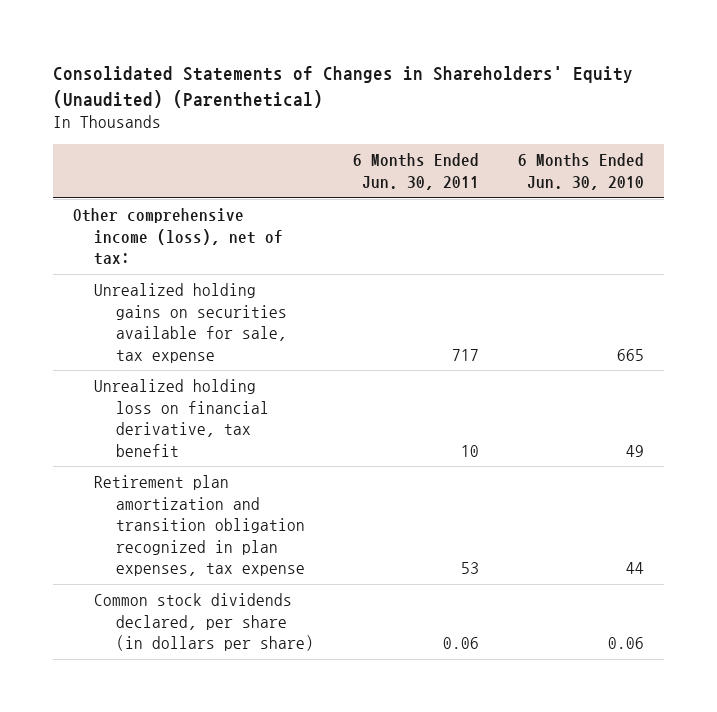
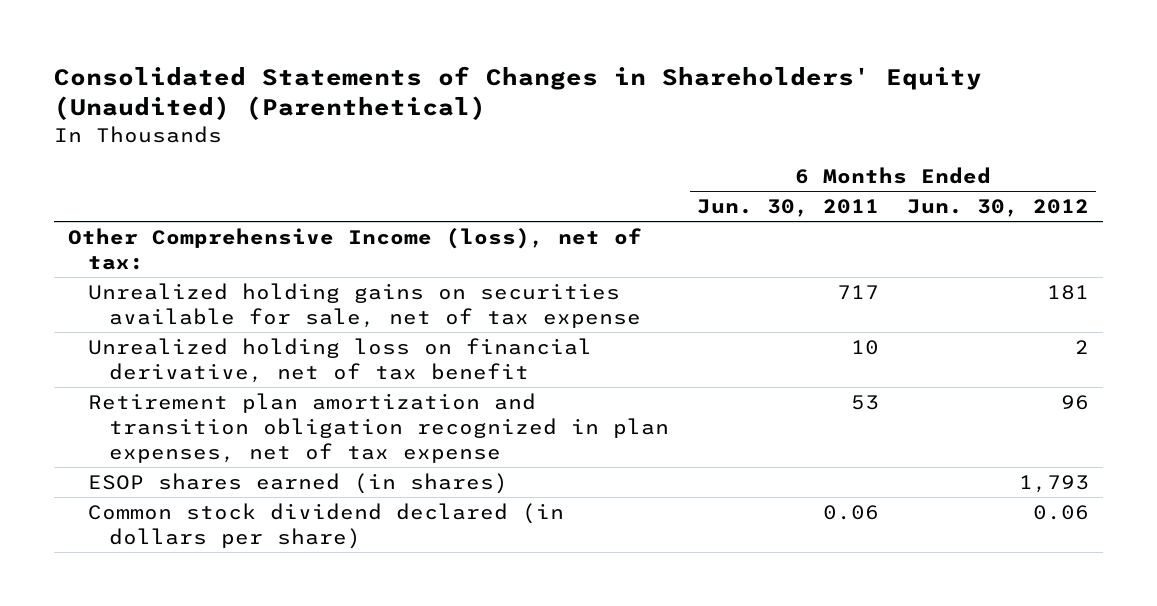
[518,153,645,190] 6 Months Ended Jun. 30, 2010 -> none
none -> [906,199,1089,218] Jun. 30, 2012
[72,208,284,266] Other comprehensive income (loss), net of tax: -> [68,227,643,270] Other Comprehensive Income (loss), net of tax:
[94,283,287,363] Unrealized holding gains on securities available for sale, tax expense -> [88,282,641,328] Unrealized holding gains on securities available for sale, net of tax expense
[94,379,269,457] Unrealized holding loss on financial derivative, tax benefit -> [88,337,593,383] Unrealized holding loss on financial derivative, net of tax benefit
[94,475,305,577] Retirement plan amortization and transition obligation recognized in plan expenses, tax expense -> [88,392,669,463] Retirement plan amortization and transition obligation recognized in plan expenses, net of tax expense
none -> [88,472,509,494] ESOP shares earned (in shares)
[94,593,314,652] Common stock dividends declared, per share (in dollars per share) -> [88,502,565,549] Common stock dividend declared (in dollars per share)

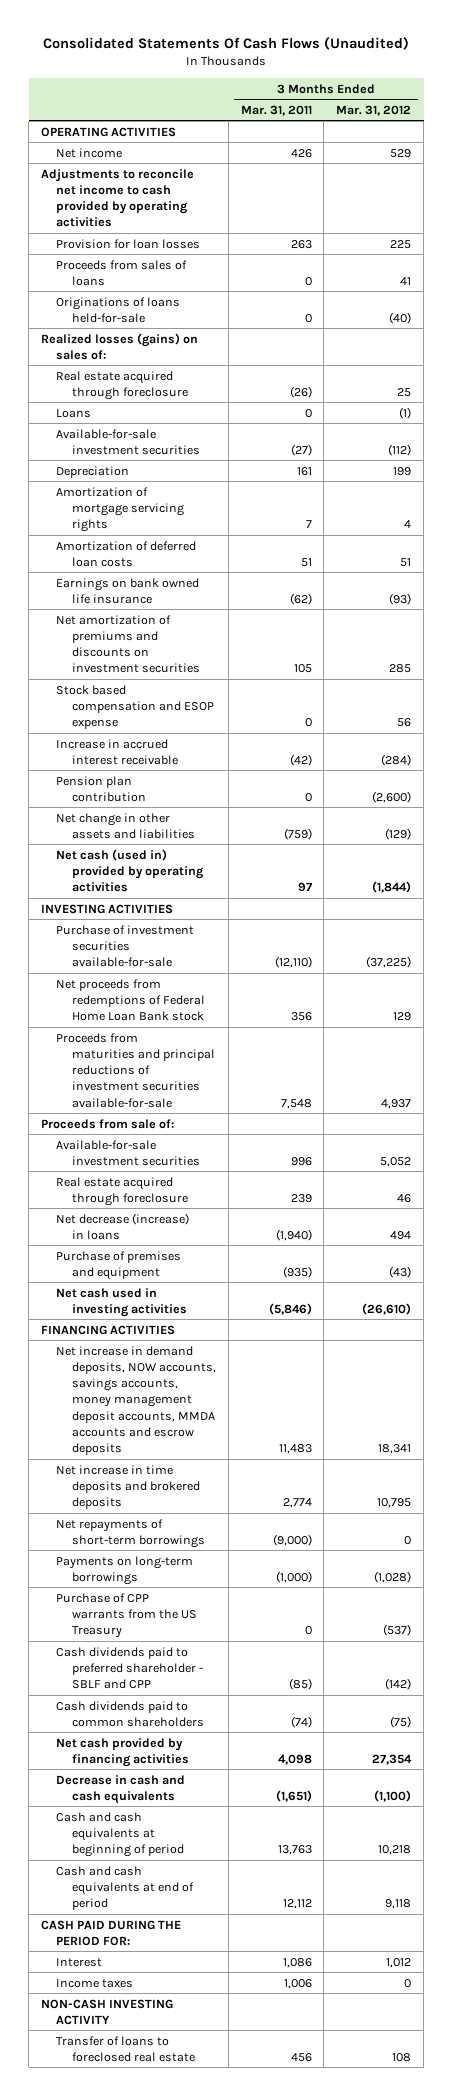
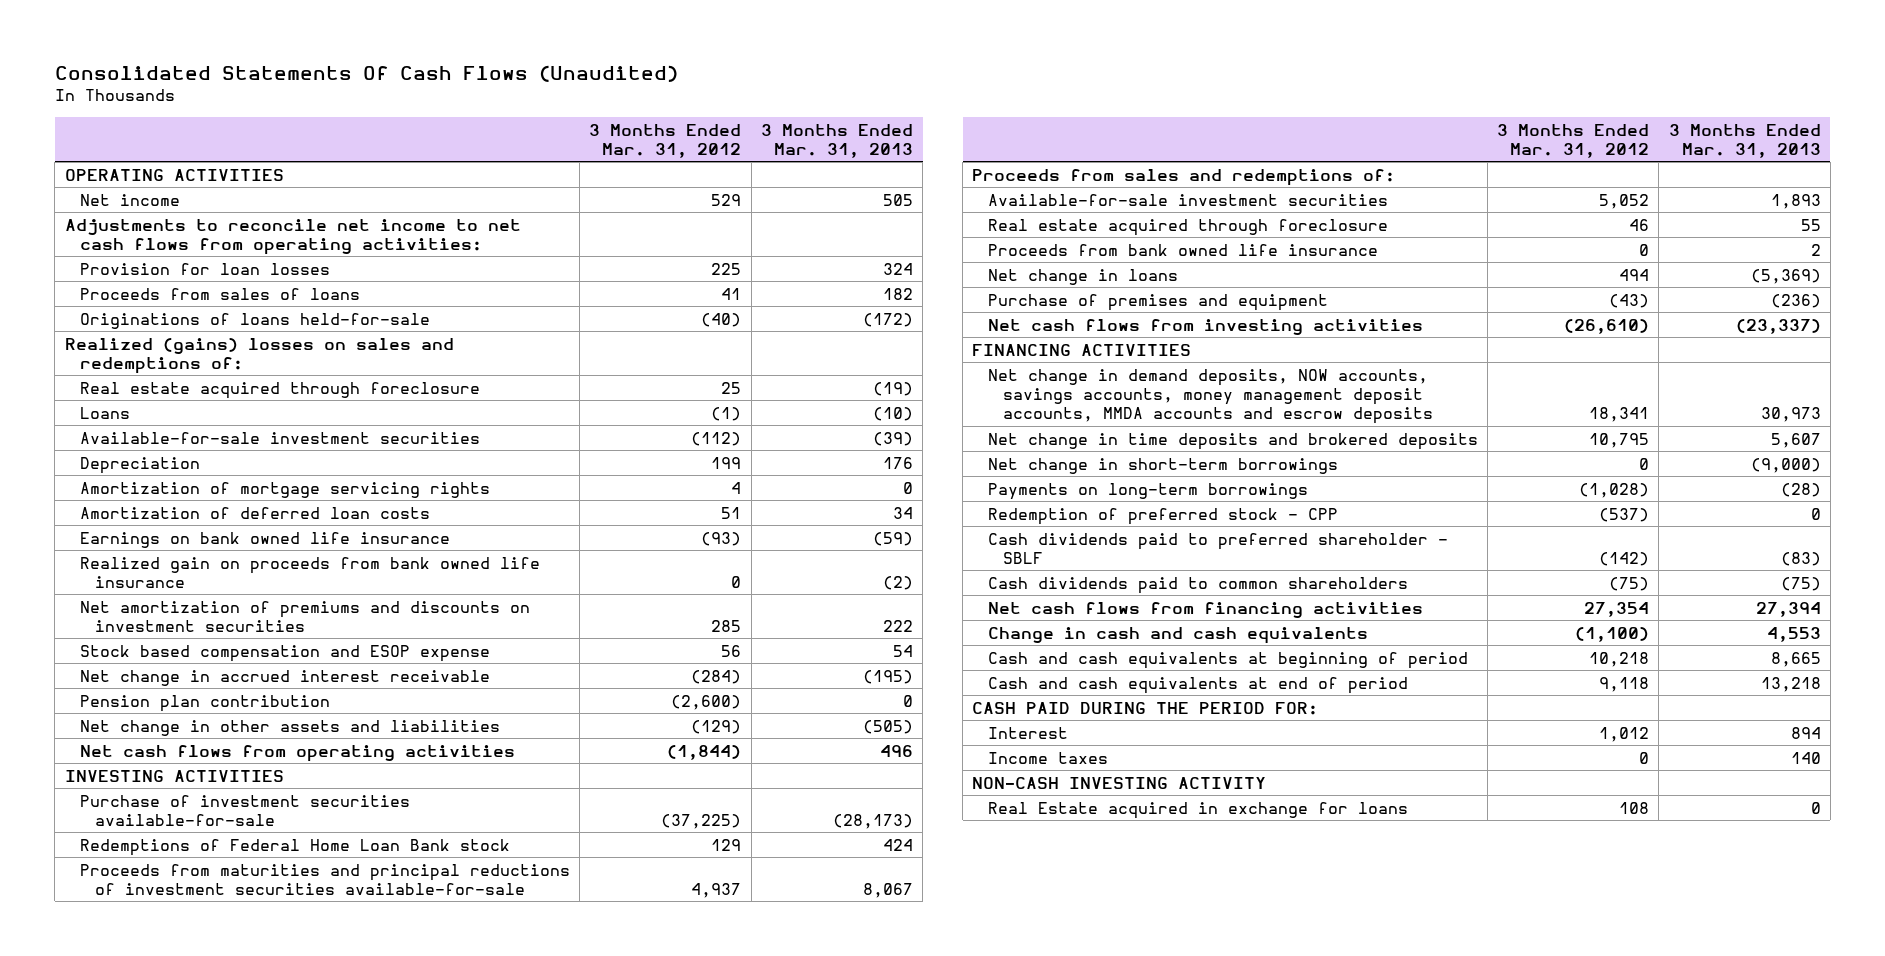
[240,104,312,116] Mar. 31, 2011 -> none
none -> [760,123,913,158] 3 Months Ended Mar. 31, 2013
[40,168,194,228] Adjustments to reconcile net income to cash provided by operating activities -> [64,218,521,255] Adjustments to reconcile net income to net cash flows from operating activities:
[40,332,198,360] Realized losses (gains) on sales of: -> [64,337,454,374] Realized (gains) losses on sales and redemptions of:
none -> [79,556,540,588] Realized gain on proceeds from bank owned life insurance
[56,738,178,765] Increase in accrued interest receivable -> [79,669,490,686] Net change in accrued interest receivable
[56,848,204,893] Net cash (used in) provided by operating activities -> [79,744,515,762] Net cash flows from operating activities
[56,978,205,1022] Net proceeds from redemptions of Federal Home Loan Bank stock -> [79,838,510,856] Redemptions of Federal Home Loan Bank stock
[40,1118,174,1129] Proceeds from sale of: -> none
none -> [972,168,1396,186] Proceeds from sales and redemptions of:
none -> [987,243,1378,256] Proceeds from bank owned life insurance
[56,1212,190,1240] Net decrease (increase) in loans -> [987,268,1178,285] Net change in loans
[56,1287,187,1317] Net cash used in investing activities -> [987,318,1423,335] Net cash flows from investing activities
[56,1345,216,1456] Net increase in demand deposits, NOW accounts, savings accounts, money management deposit accounts, MMDA accounts and escrow deposits -> [987,368,1433,425] Net change in demand deposits, NOW accounts, savings accounts, money management deposit accounts, MMDA accounts and escrow deposits
[56,1464,200,1510] Net increase in time deposits and brokered deposits -> [987,432,1478,450] Net change in time deposits and brokered deposits
[56,1518,205,1548] Net repayments of short-term borrowings -> [987,457,1338,474] Net change in short-term borrowings
[56,1592,197,1639] Purchase of CPP warrants from the US Treasury -> [987,507,1338,525] Redemption of preferred stock - CPP
[56,1646,203,1690] Cash dividends paid to preferred shareholder - SBLF and CPP -> [987,532,1448,564] Cash dividends paid to preferred shareholder - SBLF
[56,1737,189,1767] Net cash provided by financing activities -> [987,601,1423,618] Net cash flows from financing activities
[56,1774,186,1804] Decrease in cash and cash equivalents -> [987,626,1368,644] Change in cash and cash equivalents
[56,2035,195,2062] Transfer of loans to foreclosed real estate -> none
none -> [987,801,1408,819] Real Estate acquired in exchange for loans

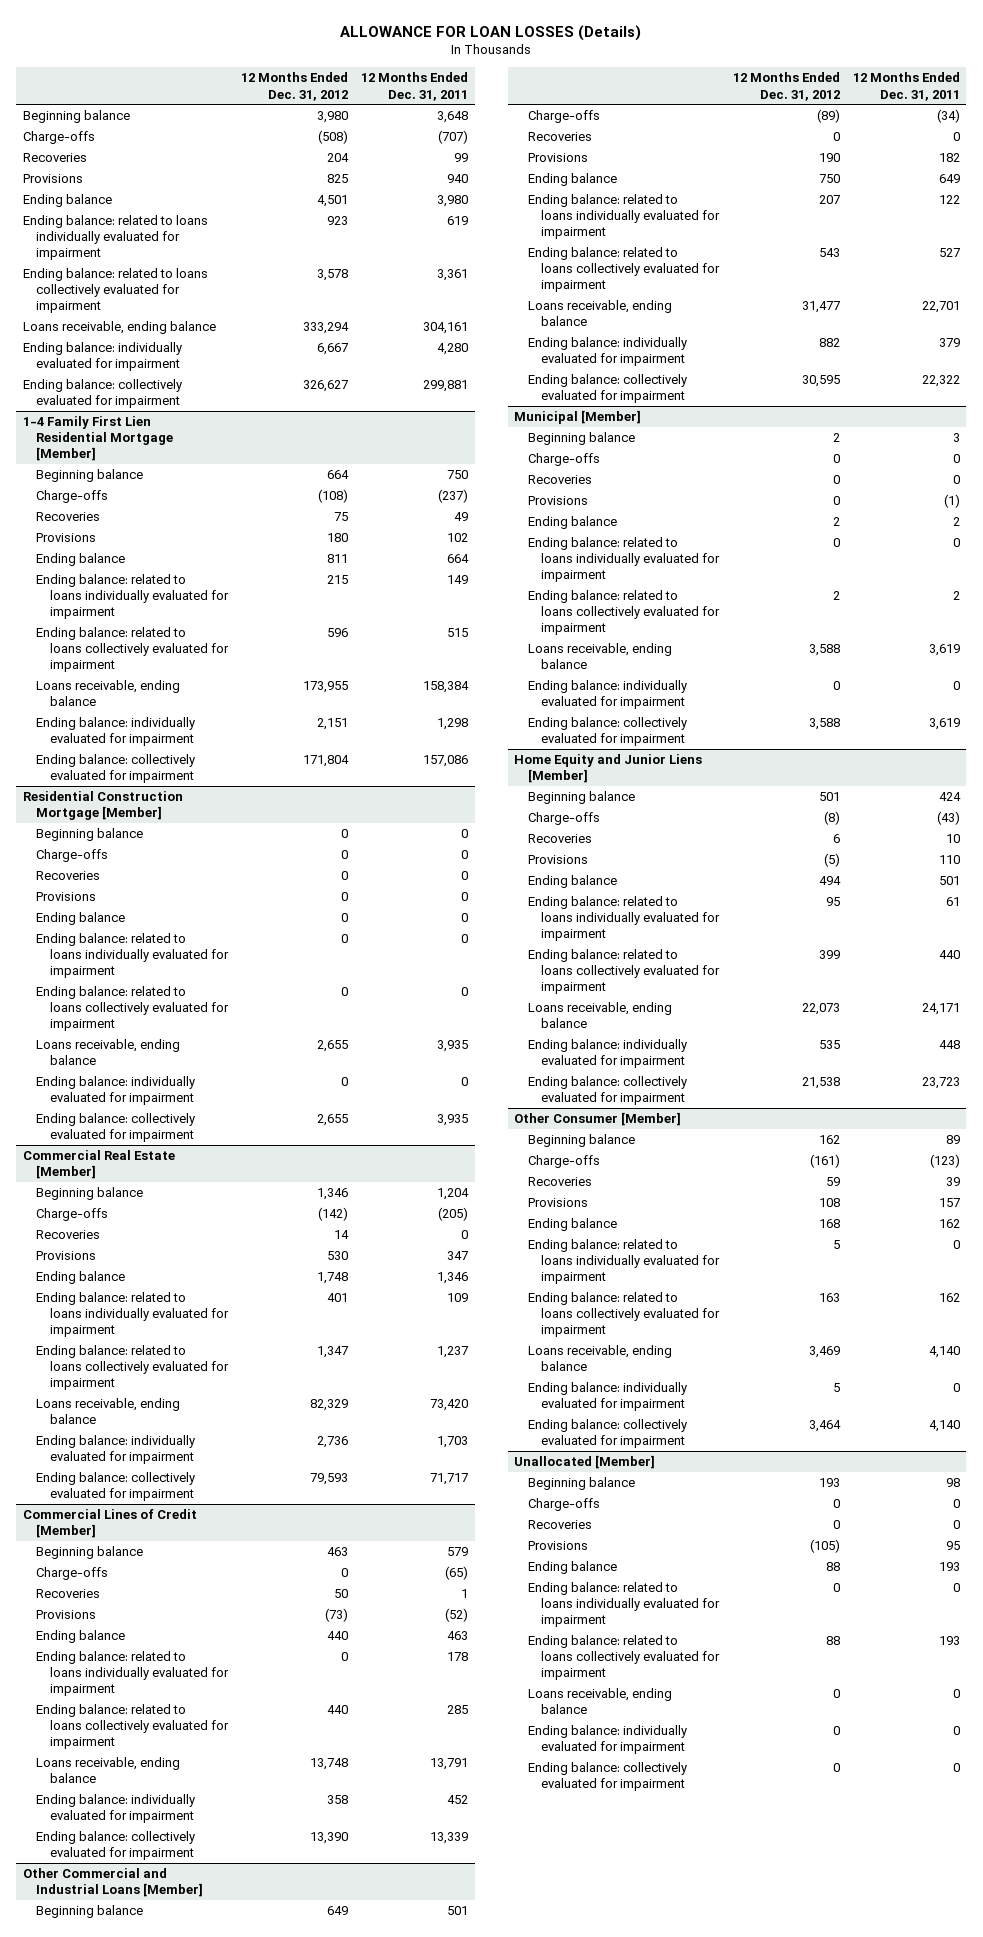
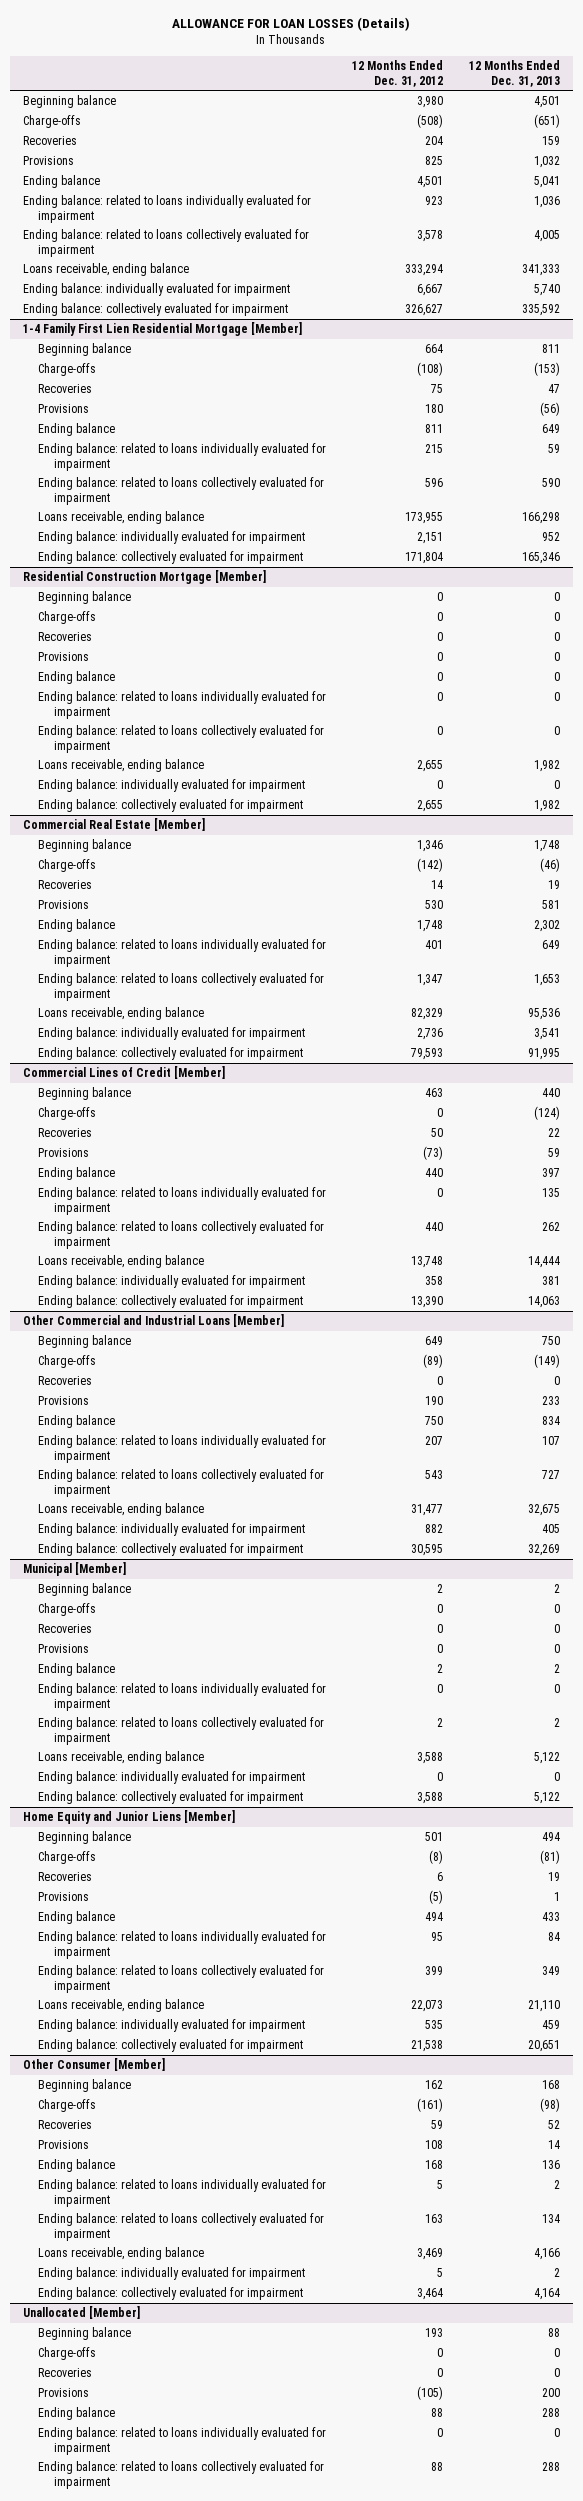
[361,72,469,101] 12 Months Ended Dec. 31, 2011 -> none
none -> [468,60,560,87] 12 Months Ended Dec. 31, 2013
[527,1687,672,1715] Loans receivable, ending balance -> none
[527,1724,687,1755] Ending balance: individually evaluated for impairment -> none
[527,1761,687,1792] Ending balance: collectively evaluated for impairment -> none

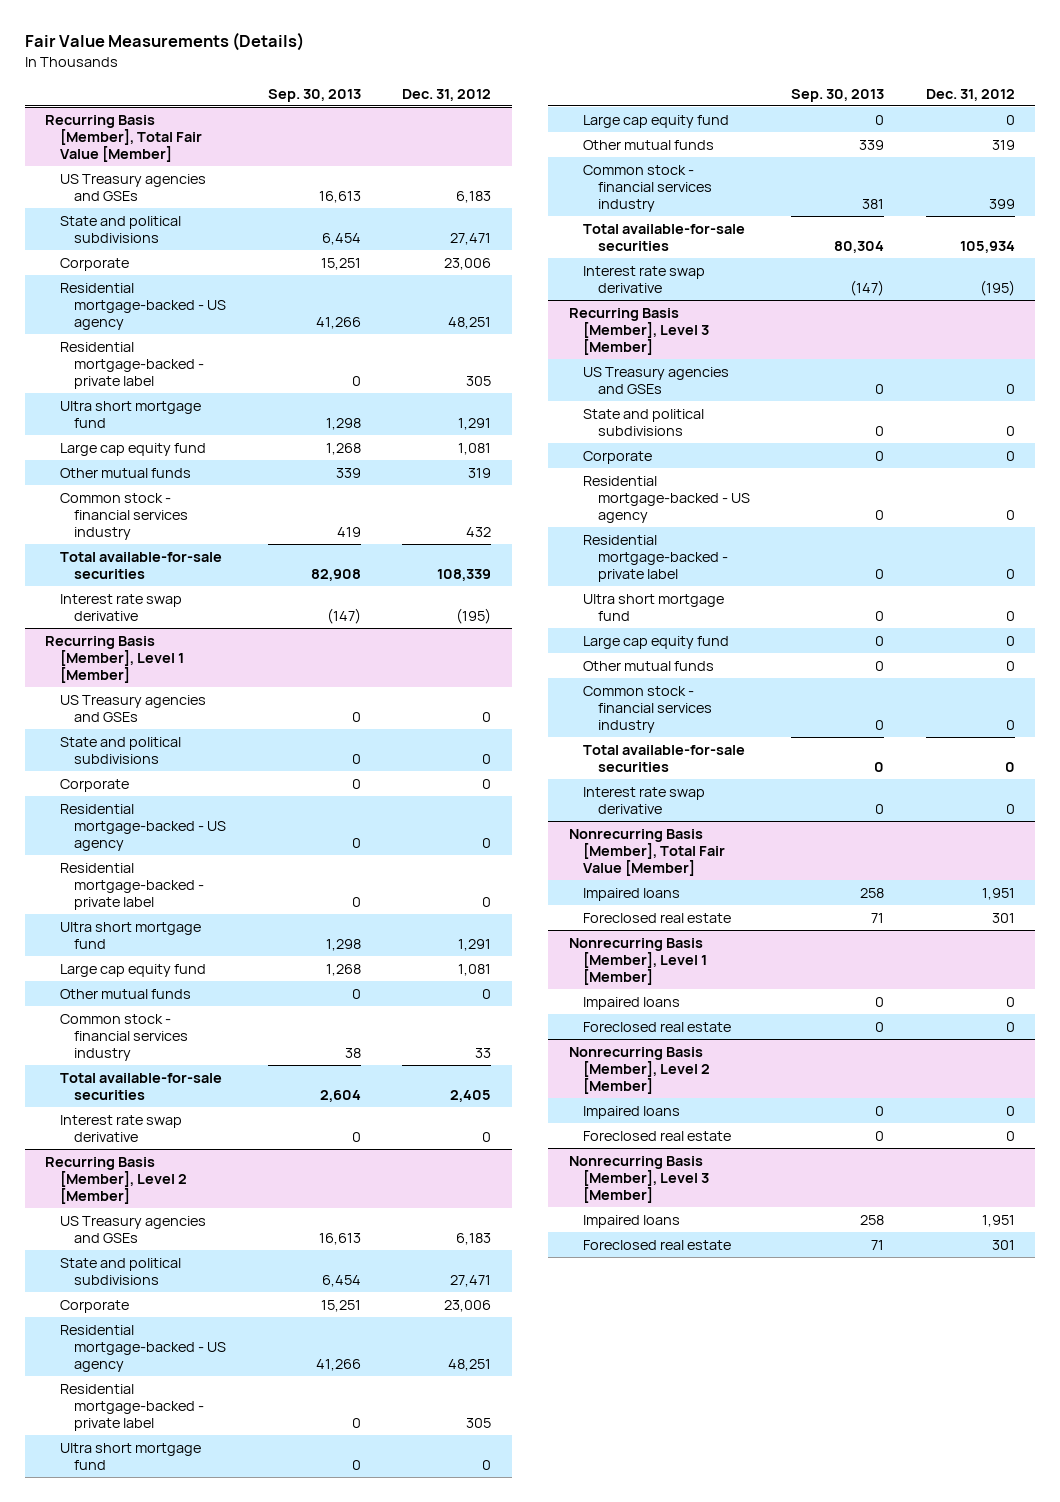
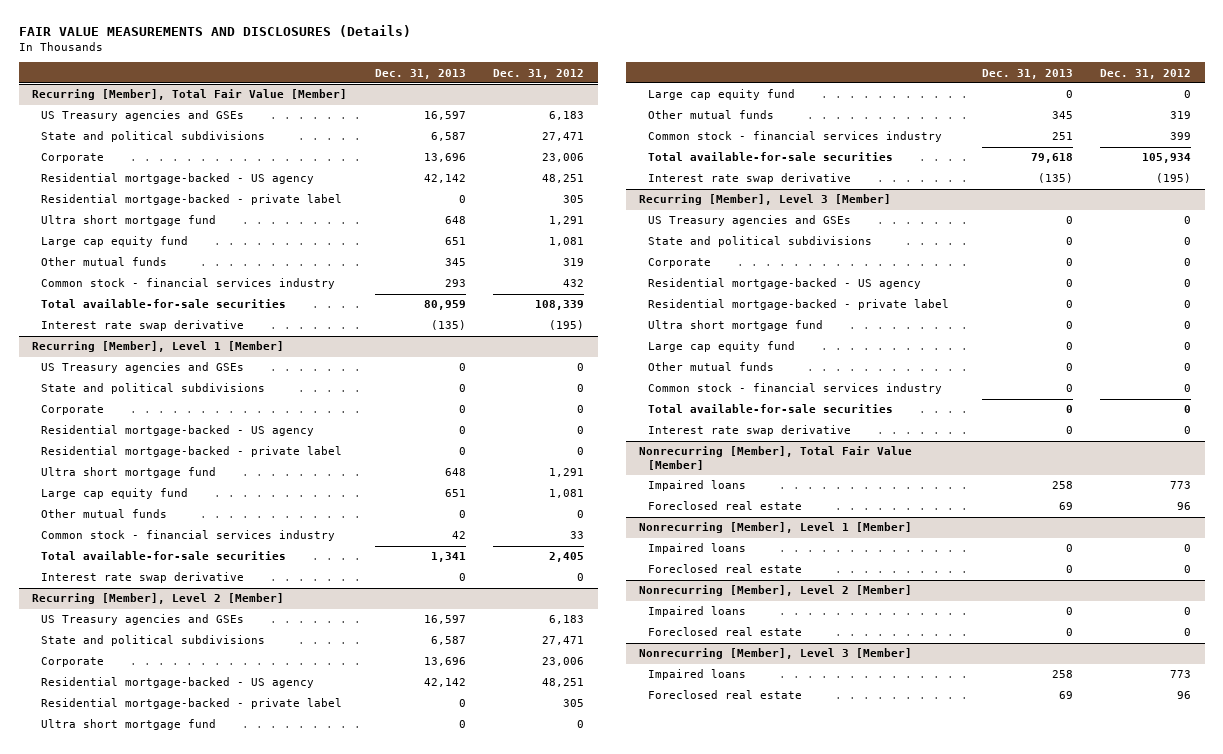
[24,32,304,52] Fair Value Measurements (Details) -> [18,25,411,38] FAIR VALUE MEASUREMENTS AND DISCLOSURES (Details)
[267,88,361,102] Sep. 30, 2013 -> none
none -> [374,68,466,79] Dec. 31, 2013
[45,114,202,162] Recurring Basis [Member], Total Fair Value [Member] -> [32,89,348,101] Recurring [Member], Total Fair Value [Member]
[45,635,184,683] Recurring Basis [Member], Level 1 [Member] -> [32,341,285,353] Recurring [Member], Level 1 [Member]
[45,1156,187,1204] Recurring Basis [Member], Level 2 [Member] -> [32,593,285,605] Recurring [Member], Level 2 [Member]
[568,307,710,355] Recurring Basis [Member], Level 3 [Member] -> [639,194,892,206] Recurring [Member], Level 3 [Member]
[568,828,726,876] Nonrecurring Basis [Member], Total Fair Value [Member] -> [639,446,913,470] Nonrecurring [Member], Total Fair Value [Member]
[981,887,1015,900] 1,951 -> [1169,481,1191,490] 773
[991,912,1015,923] 301 -> [1176,502,1191,511] 96
[568,937,708,985] Nonrecurring Basis [Member], Level 1 [Member] -> [639,522,913,534] Nonrecurring [Member], Level 1 [Member]
[568,1046,711,1094] Nonrecurring Basis [Member], Level 2 [Member] -> [639,585,913,597] Nonrecurring [Member], Level 2 [Member]
[568,1155,710,1203] Nonrecurring Basis [Member], Level 3 [Member] -> [639,648,913,660] Nonrecurring [Member], Level 3 [Member]
[981,1214,1015,1227] 1,951 -> [1169,670,1191,679] 773
[991,1239,1015,1250] 301 -> [1176,691,1191,700] 96

